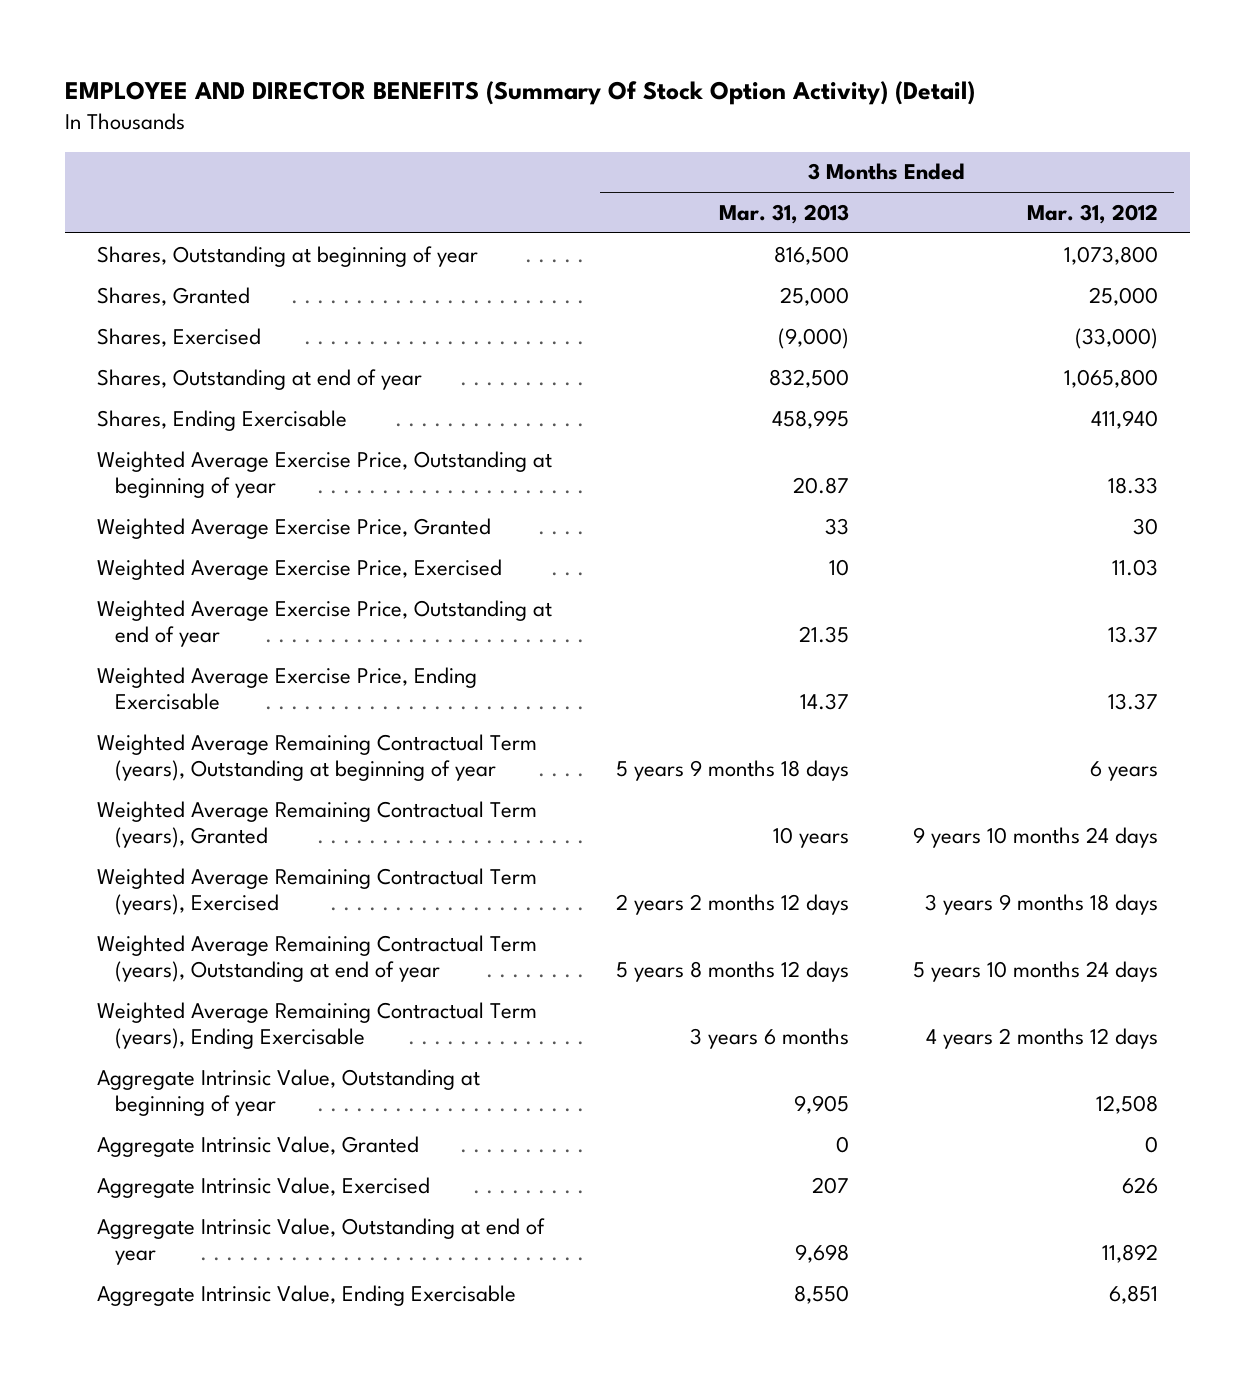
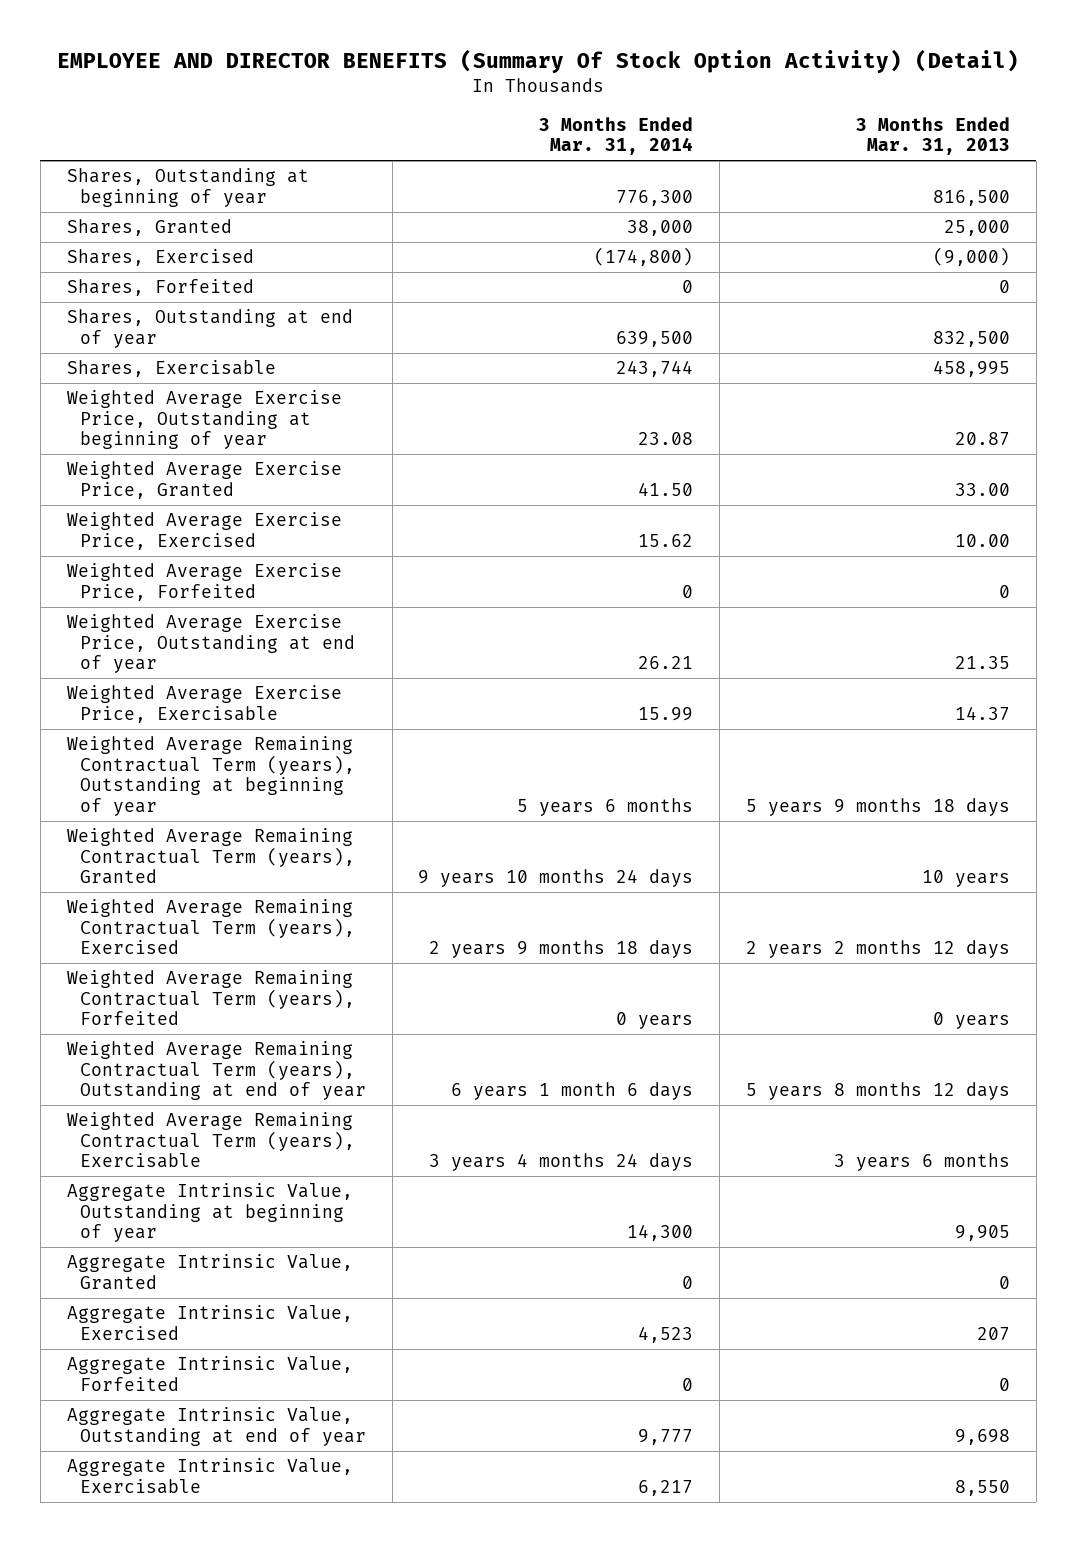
[1027,203,1159,224] Mar. 31, 2012 -> none
none -> [539,116,694,156] 3 Months Ended Mar. 31, 2014
none -> [66,279,254,297] Shares, Forfeited
[96,409,347,431] Shares, Ending Exercisable -> [66,360,276,378] Shares, Exercisable
[824,517,849,535] 33 -> [955,482,1011,496] 33.00
[828,558,849,576] 10 -> [955,533,1011,547] 10.00
none -> [66,563,342,601] Weighted Average Exercise Price, Forfeited
[96,666,477,711] Weighted Average Exercise Price, Ending Exercisable -> [66,685,342,723] Weighted Average Exercise Price, Exercisable
none -> [66,970,355,1026] Weighted Average Remaining Contractual Term (years), Forfeited
[96,1001,537,1050] Weighted Average Remaining Contractual Term (years), Ending Exercisable -> [66,1112,355,1169] Weighted Average Remaining Contractual Term (years), Exercisable
none -> [66,1356,353,1391] Aggregate Intrinsic Value, Forfeited
[96,1284,516,1306] Aggregate Intrinsic Value, Ending Exercisable -> [66,1458,353,1494] Aggregate Intrinsic Value, Exercisable

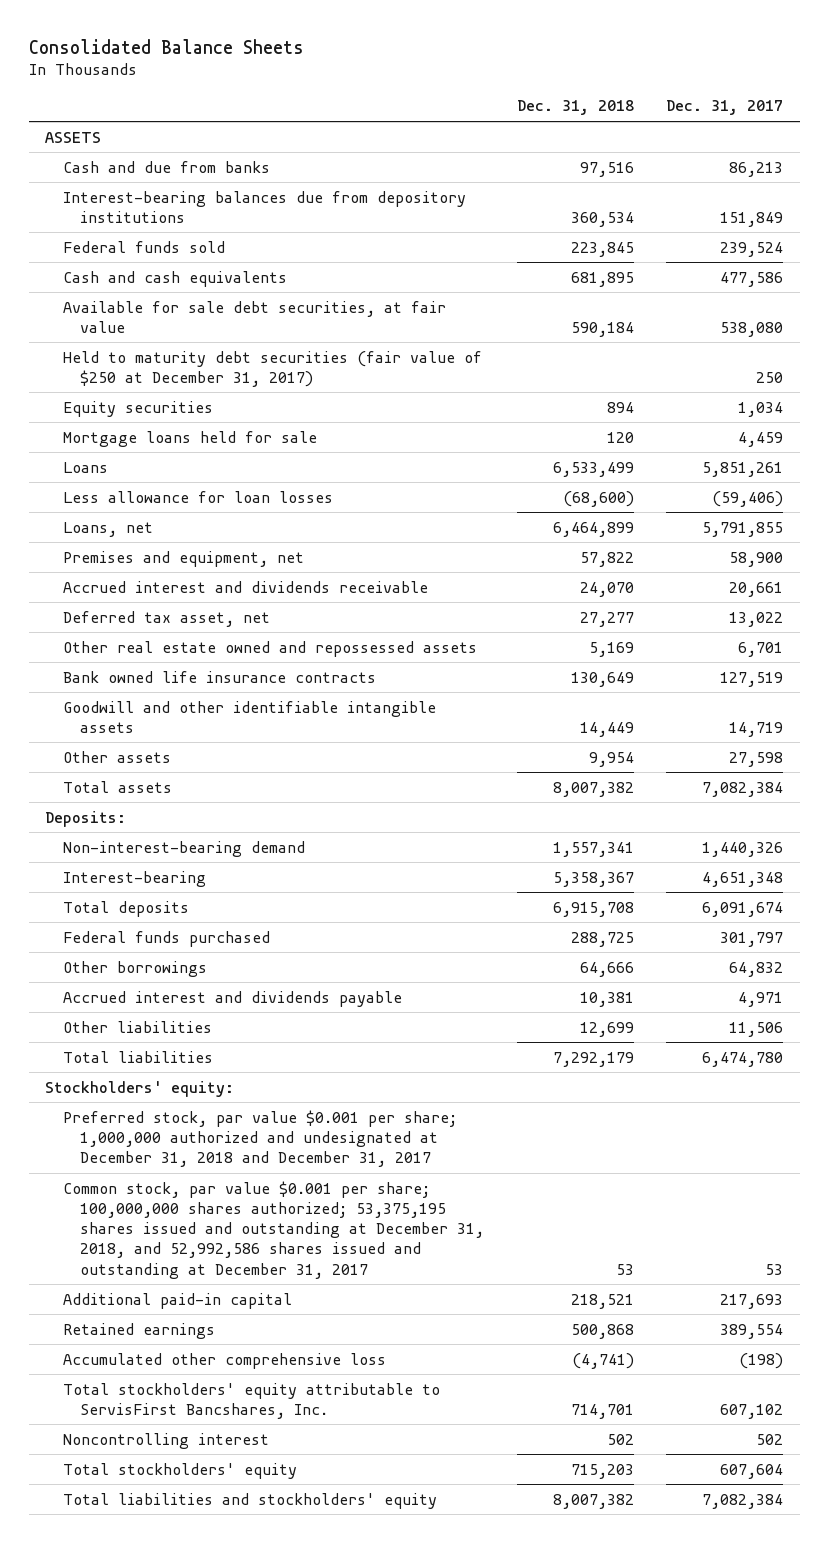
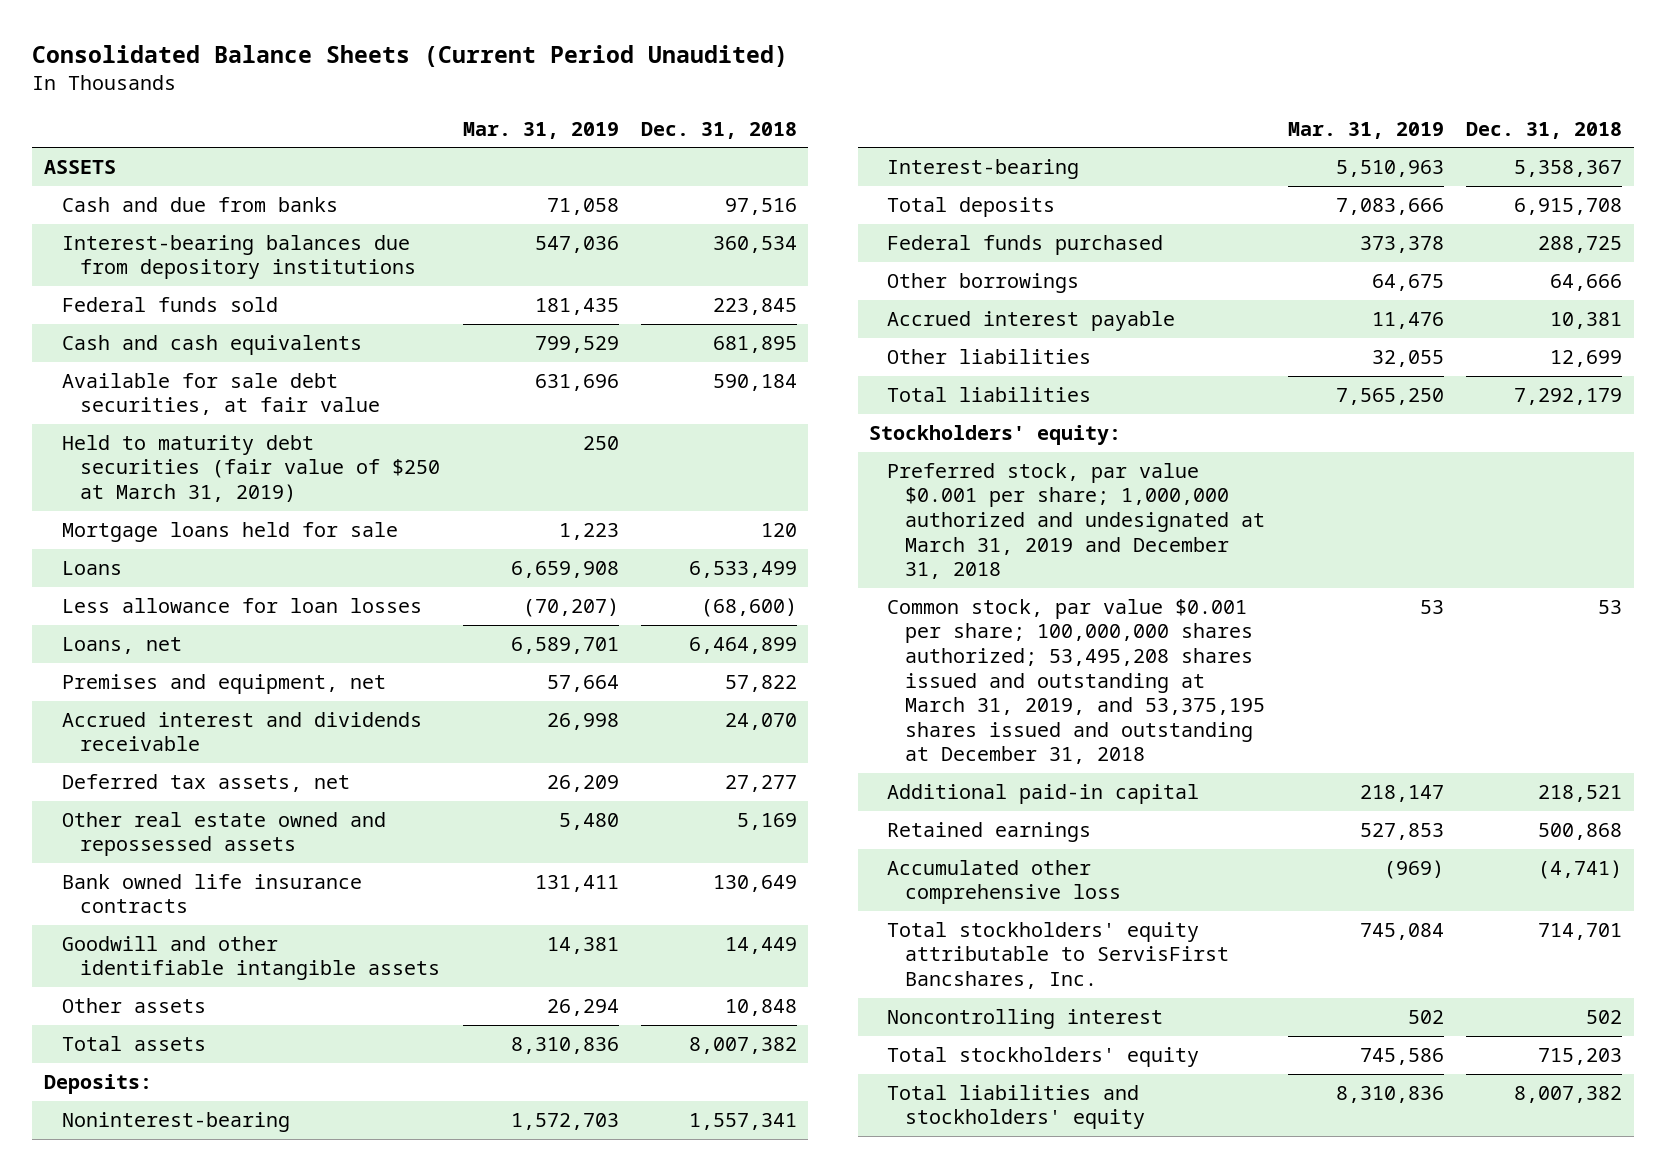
[28,38,304,54] Consolidated Balance Sheets -> [32,45,789,68] Consolidated Balance Sheets (Current Period Unaudited)
[666,100,784,116] Dec. 31, 2017 -> none
none -> [462,121,619,139] Mar. 31, 2019
[62,400,213,417] Equity securities -> none
[62,350,482,387] Held to maturity debt securities (fair value of $250 at December 31, 2017) -> [61,434,441,503] Held to maturity debt securities (fair value of $250 at March 31, 2019)
[62,610,270,627] Deferred tax asset, net -> [61,773,350,792] Deferred tax assets, net
[588,751,634,767] 9,954 -> [725,998,798,1016] 10,848
[62,840,305,857] Non-interest-bearing demand -> [61,1111,290,1132] Noninterest-bearing
[62,990,402,1007] Accrued interest and dividends payable -> [887,310,1176,331] Accrued interest payable
[62,1109,457,1168] Preferred stock, par value $0.001 per share; 1,000,000 authorized and undesignated at December 31, 2018 and December 31, 2017 -> [887,462,1266,580] Preferred stock, par value $0.001 per share; 1,000,000 authorized and undesignated at March 31, 2019 and December 31, 2018
[62,1180,485,1279] Common stock, par value $0.001 per share; 100,000,000 shares authorized; 53,375,195 shares issued and outstanding at December 31, 2018, and 52,992,586 shares issued and outstanding at December 31, 2017 -> [887,598,1266,765] Common stock, par value $0.001 per share; 100,000,000 shares authorized; 53,495,208 shares issued and outstanding at March 31, 2019, and 53,375,195 shares issued and outstanding at December 31, 2018

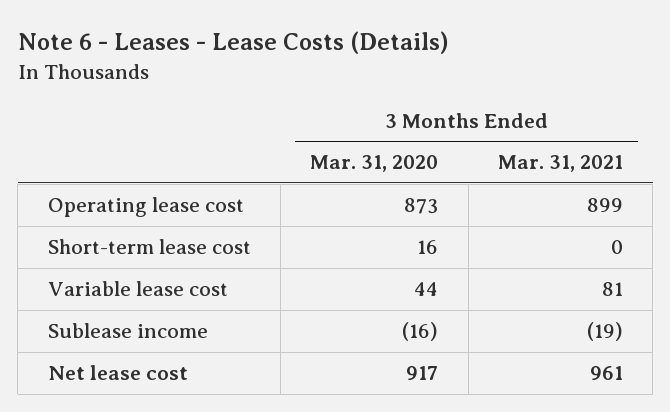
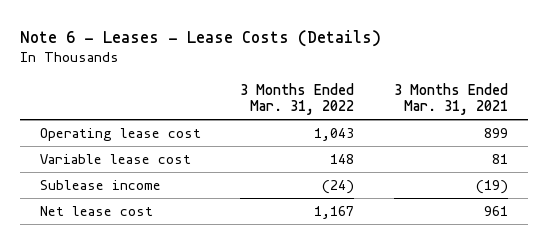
[310,155,439,173] Mar. 31, 2020 -> none
none -> [240,82,355,116] 3 Months Ended Mar. 31, 2022
[47,239,251,255] Short-term lease cost -> none

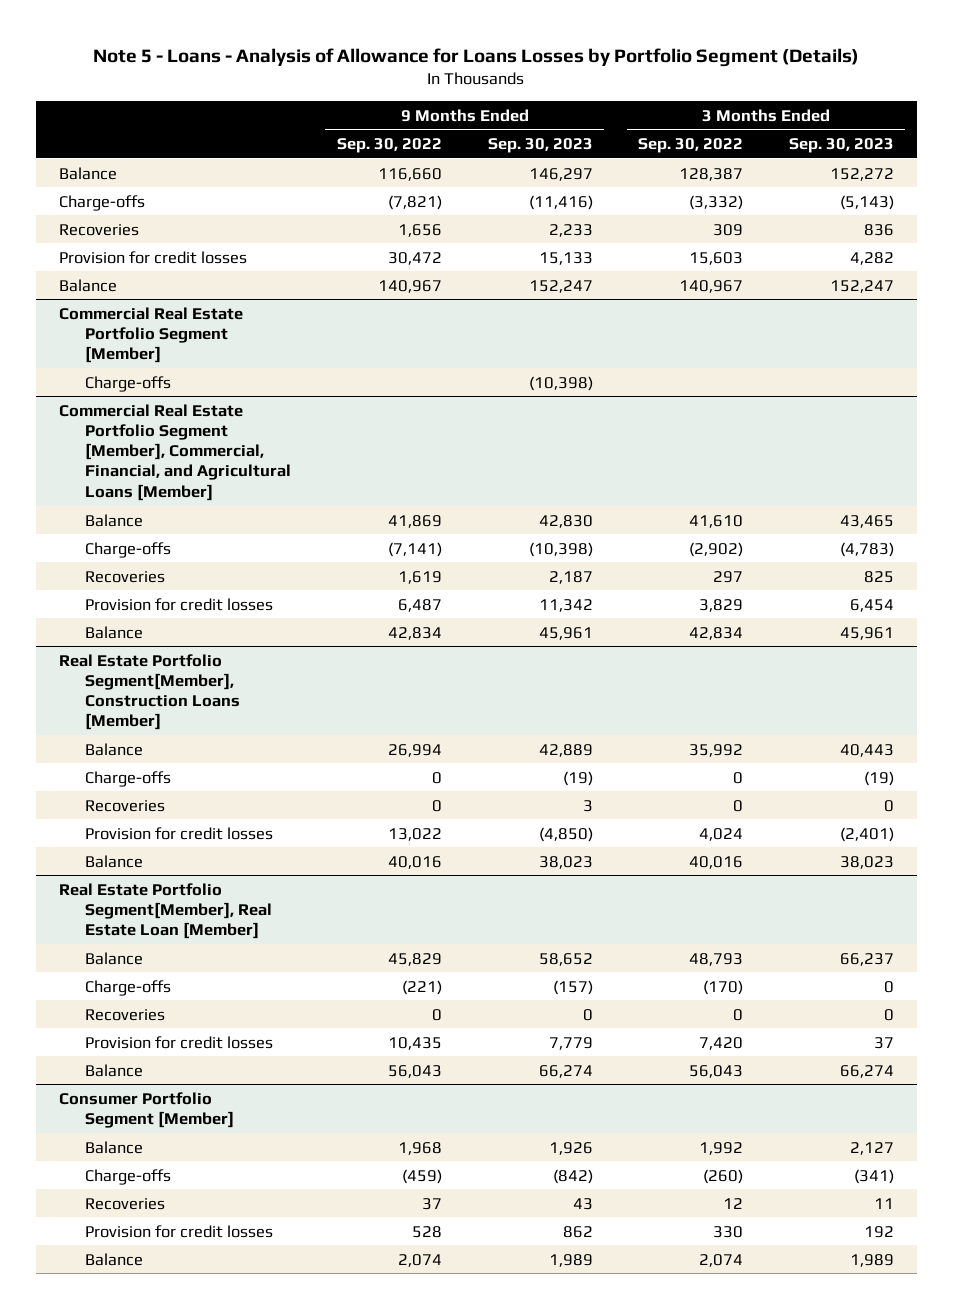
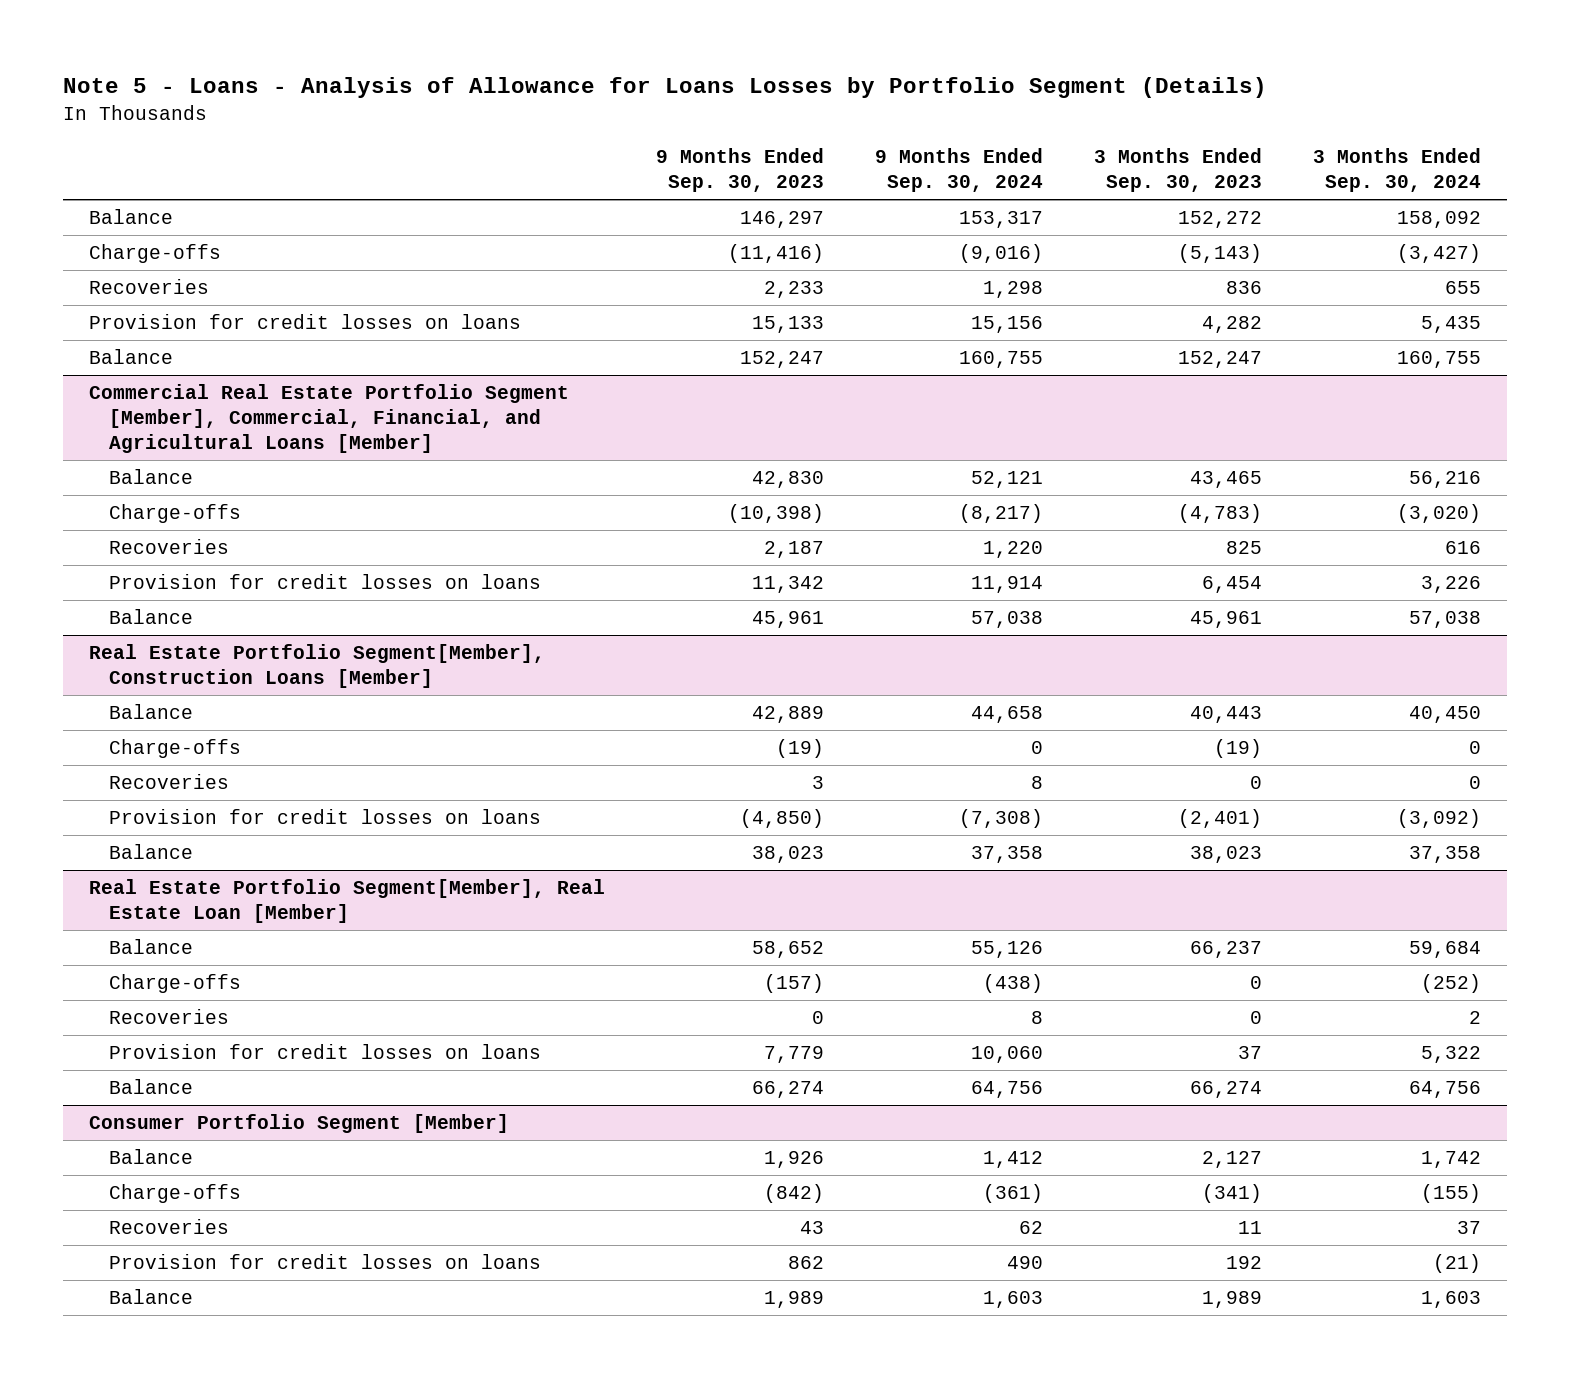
[336,138,442,154] Sep. 30, 2022 -> none
[638,138,744,154] Sep. 30, 2022 -> none
none -> [874,147,1043,193] 9 Months Ended Sep. 30, 2024
none -> [1313,147,1482,193] 3 Months Ended Sep. 30, 2024
[58,250,247,264] Provision for credit losses -> [88,313,521,329] Provision for credit losses on loans
[58,306,243,364] Commercial Real Estate Portfolio Segment [Member] -> none
[84,375,171,392] Charge-offs -> none
[84,597,273,611] Provision for credit losses -> [108,573,541,589] Provision for credit losses on loans
[84,826,273,840] Provision for credit losses -> [108,808,541,824] Provision for credit losses on loans
[84,1035,273,1049] Provision for credit losses -> [108,1043,541,1059] Provision for credit losses on loans
[84,1224,273,1238] Provision for credit losses -> [108,1253,541,1269] Provision for credit losses on loans

